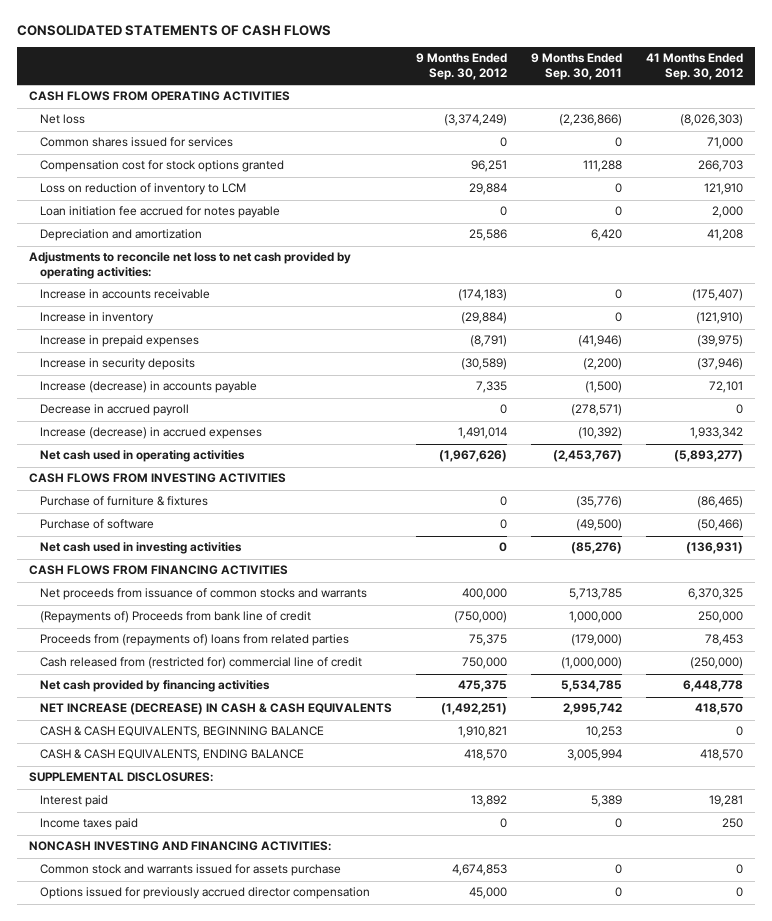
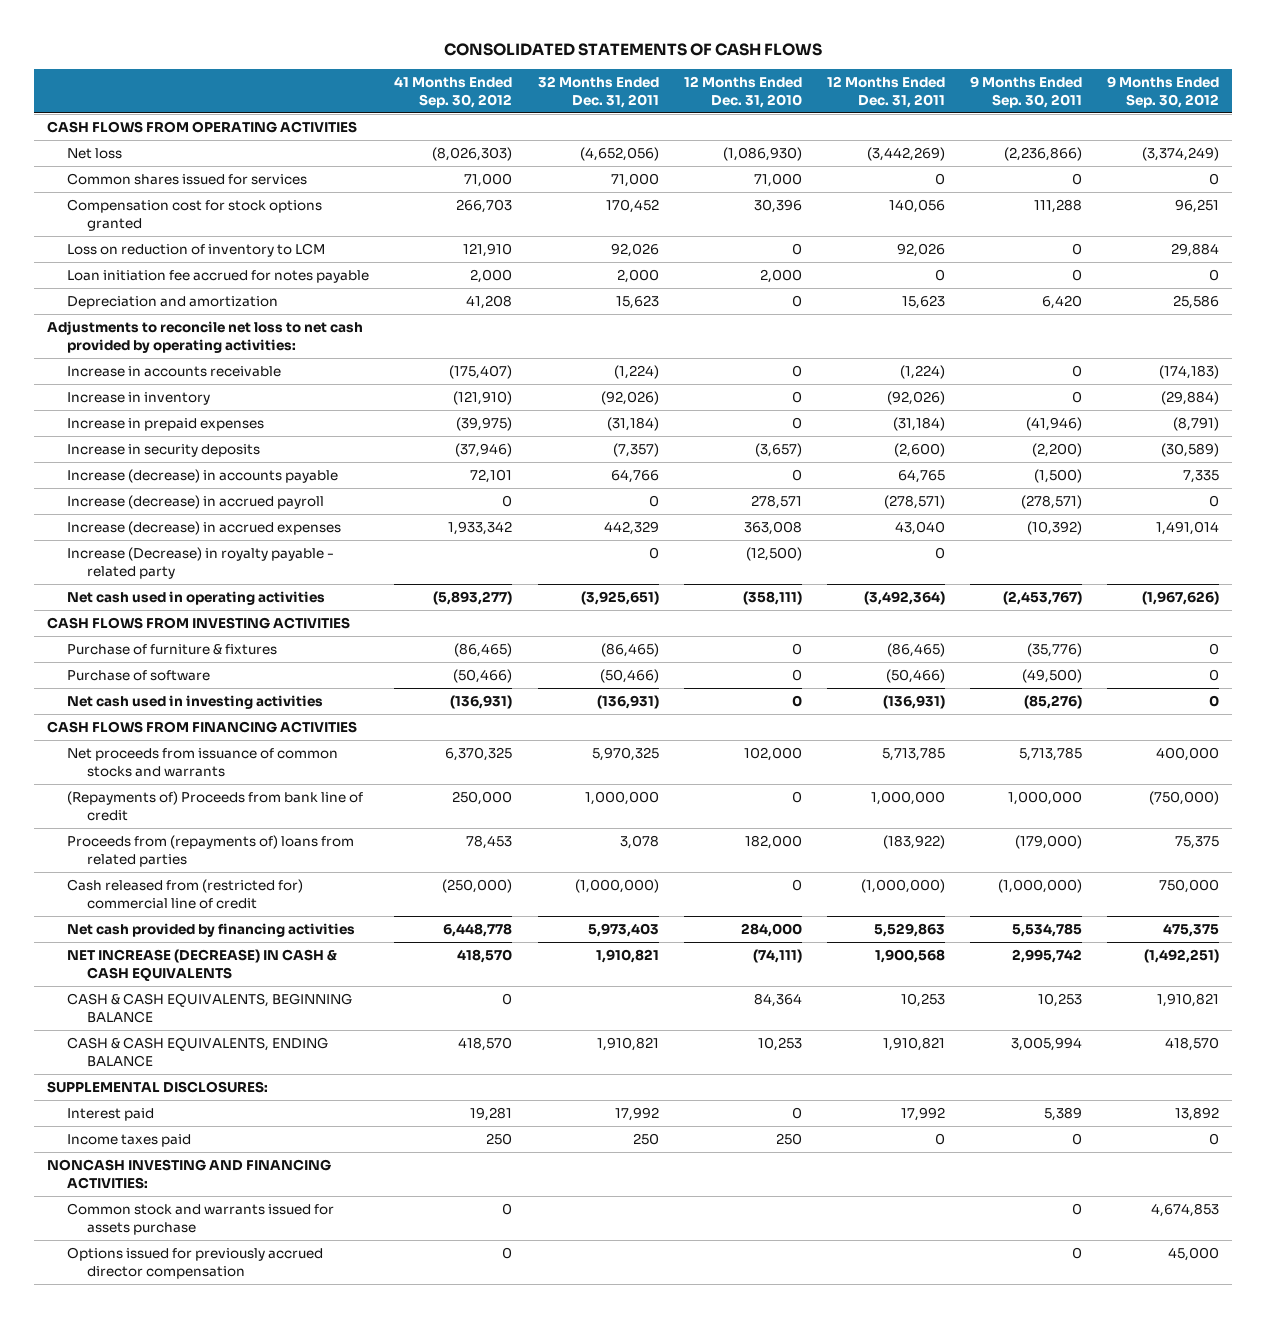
none -> [537,75,659,108] 32 Months Ended Dec. 31, 2011
none -> [683,75,802,108] 12 Months Ended Dec. 31, 2010
none -> [826,75,945,108] 12 Months Ended Dec. 31, 2011
[40,404,190,417] Decrease in accrued payroll -> [67,494,325,509] Increase (decrease) in accrued payroll
none -> [67,546,335,579] Increase (Decrease) in royalty payable - related party

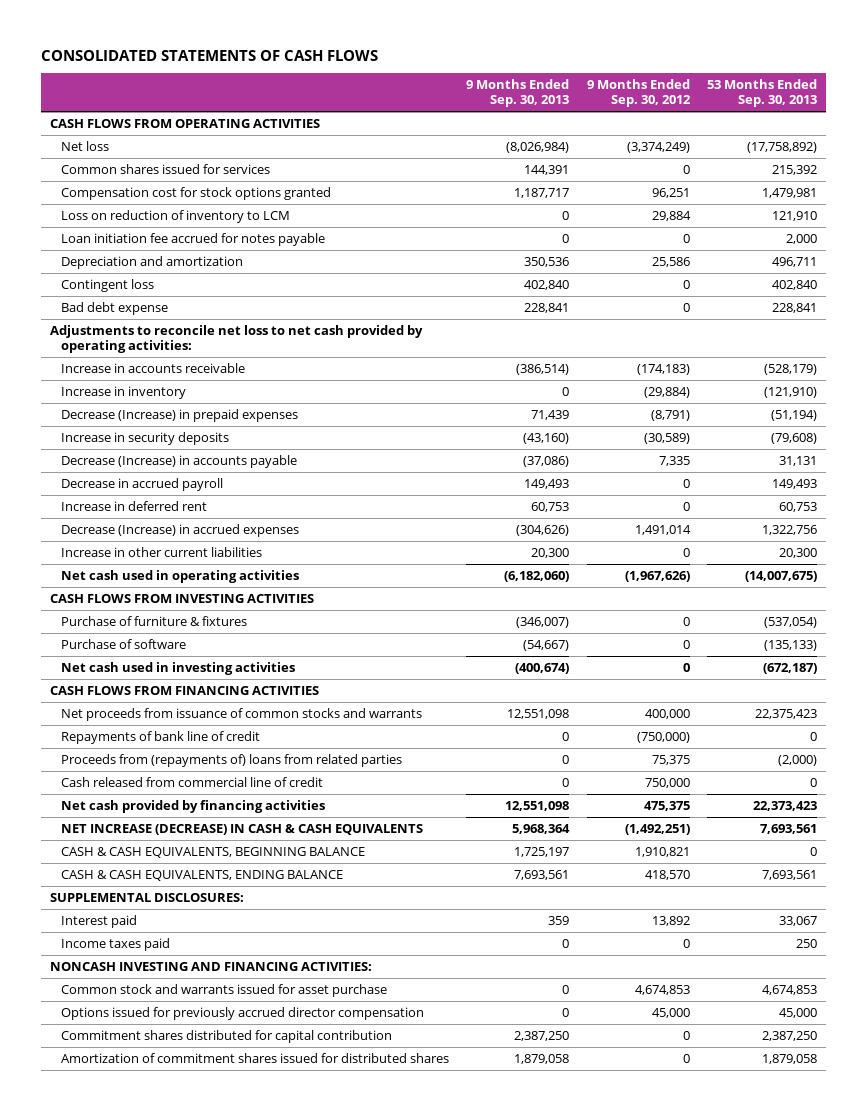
[394,75,513,108] 41 Months Ended Sep. 30, 2012 -> none
[537,75,659,108] 32 Months Ended Dec. 31, 2011 -> none
[683,75,802,108] 12 Months Ended Dec. 31, 2010 -> none
[826,75,945,108] 12 Months Ended Dec. 31, 2011 -> none
[970,75,1083,108] 9 Months Ended Sep. 30, 2011 -> none
none -> [466,79,570,108] 9 Months Ended Sep. 30, 2013
none -> [707,79,818,108] 53 Months Ended Sep. 30, 2013
none -> [61,278,155,292] Contingent loss
none -> [61,301,169,315] Bad debt expense
[67,417,265,431] Increase in prepaid expenses -> [61,408,299,422] Decrease (Increase) in prepaid expenses
[67,546,335,579] Increase (Decrease) in royalty payable - related party -> none
[67,468,339,483] Increase (decrease) in accounts payable -> [61,454,298,468] Decrease (Increase) in accounts payable
[67,494,325,509] Increase (decrease) in accrued payroll -> [61,477,224,491] Decrease in accrued payroll
none -> [61,500,208,511] Increase in deferred rent
[67,520,342,535] Increase (decrease) in accrued expenses -> [61,523,300,537] Decrease (Increase) in accrued expenses
none -> [61,546,263,557] Increase in other current liabilities
[67,790,364,821] (Repayments of) Proceeds from bank line of credit -> [61,730,261,744] Repayments of bank line of credit
[67,878,304,909] Cash released from (restricted for) commercial line of credit -> [61,776,324,787] Cash released from commercial line of credit
[67,1202,335,1235] Common stock and warrants issued for assets purchase -> [61,983,388,997] Common stock and warrants issued for asset purchase
none -> [61,1029,393,1043] Commitment shares distributed for capital contribution
none -> [61,1052,450,1063] Amortization of commitment shares issued for distributed shares

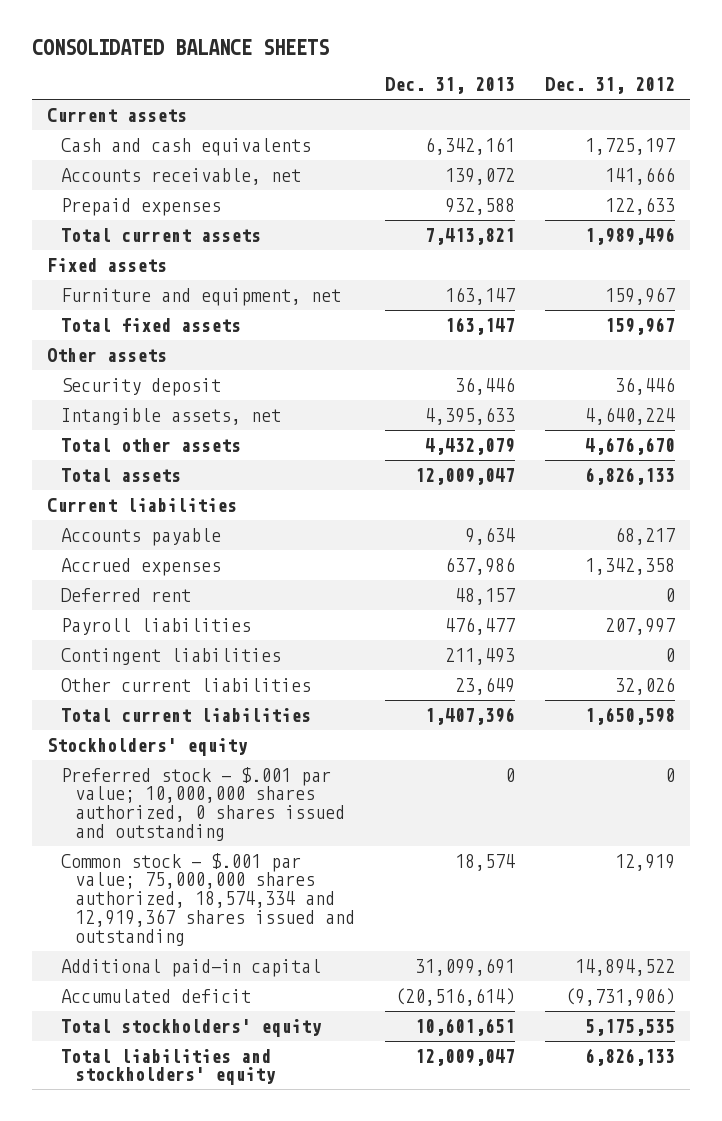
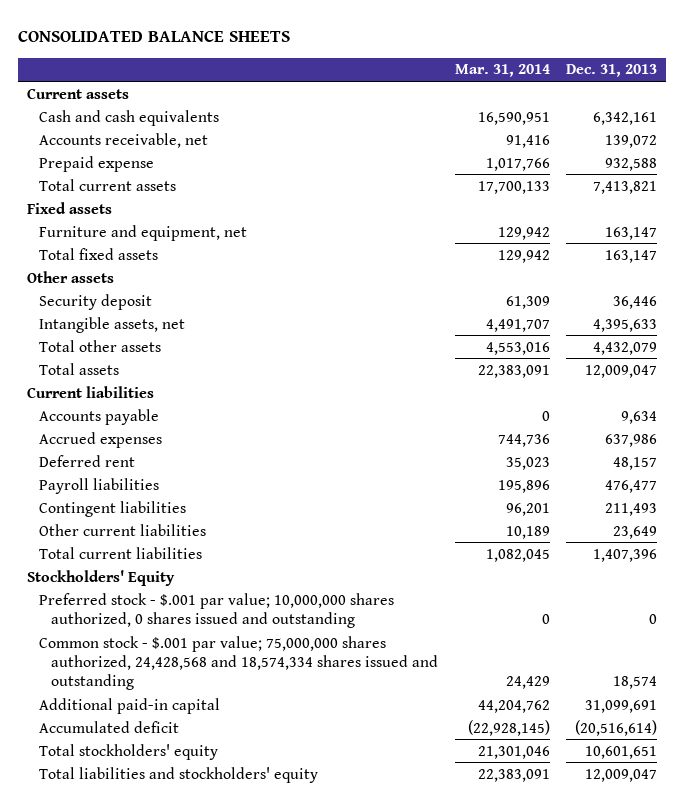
[544,77,675,95] Dec. 31, 2012 -> none
none -> [454,64,550,78] Mar. 31, 2014
[60,197,221,216] Prepaid expenses -> [38,155,154,172] Prepaid expense
[46,737,248,756] Stockholders' equity -> [26,569,175,586] Stockholders' Equity
[60,852,355,947] Common stock - $.001 par value; 75,000,000 shares authorized, 18,574,334 and 12,919,367 shares issued and outstanding -> [38,635,438,690] Common stock - $.001 par value; 75,000,000 shares authorized, 24,428,568 and 18,574,334 shares issued and outstanding

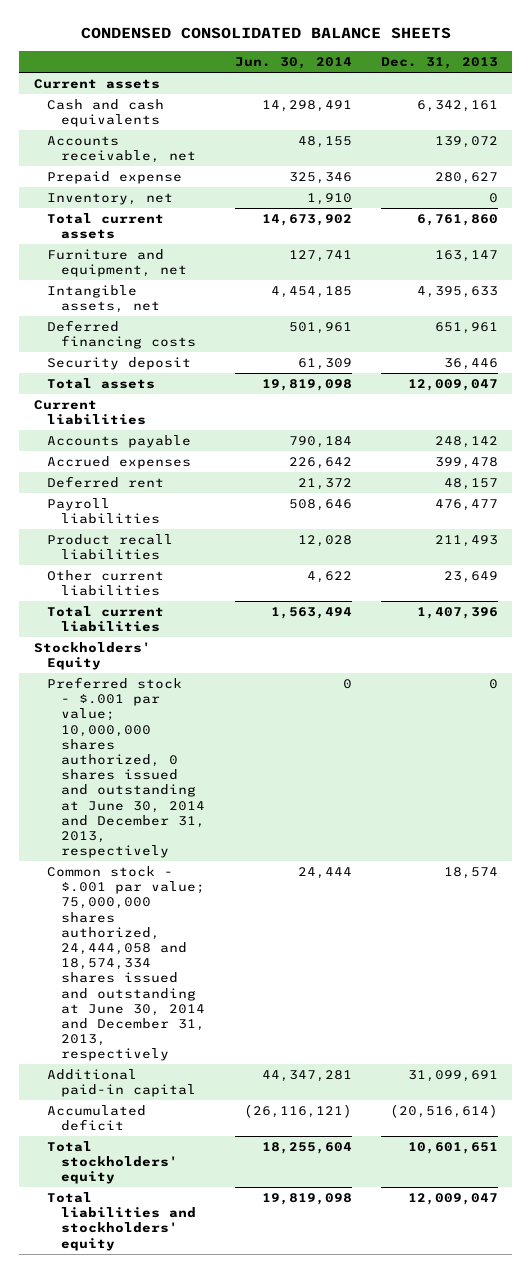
[18,31,291,43] CONSOLIDATED BALANCE SHEETS -> [80,27,451,40] CONDENSED CONSOLIDATED BALANCE SHEETS
[454,64,550,78] Mar. 31, 2014 -> none
none -> [234,56,352,69] Jun. 30, 2014
[26,201,112,214] Fixed assets -> none
[605,157,658,171] 932,588 -> [434,171,498,184] 280,627
none -> [47,192,174,205] Inventory, net
[593,180,658,194] 7,413,821 -> [416,213,498,226] 6,761,860
[38,247,158,260] Total fixed assets -> none
[26,270,114,283] Other assets -> none
[38,339,161,352] Total other assets -> none
none -> [47,319,197,350] Deferred financing costs
[38,293,152,310] Security deposit -> [47,356,192,370] Security deposit
[621,410,658,424] 9,634 -> [434,435,498,448] 248,142
[605,433,658,447] 637,986 -> [434,456,498,469] 399,478
[38,500,186,517] Contingent liabilities -> [47,533,174,561] Product recall liabilities
[38,592,394,628] Preferred stock - $.001 par value; 10,000,000 shares authorized, 0 shares issued and outstanding -> [47,676,206,859] Preferred stock - $.001 par value; 10,000,000 shares authorized, 0 shares issued and outstanding at June 30, 2014 and December 31, 2013, respectively
[38,635,438,690] Common stock - $.001 par value; 75,000,000 shares authorized, 24,428,568 and 18,574,334 shares issued and outstanding -> [47,865,206,1062] Common stock - $.001 par value; 75,000,000 shares authorized, 24,444,058 and 18,574,334 shares issued and outstanding at June 30, 2014 and December 31, 2013, respectively

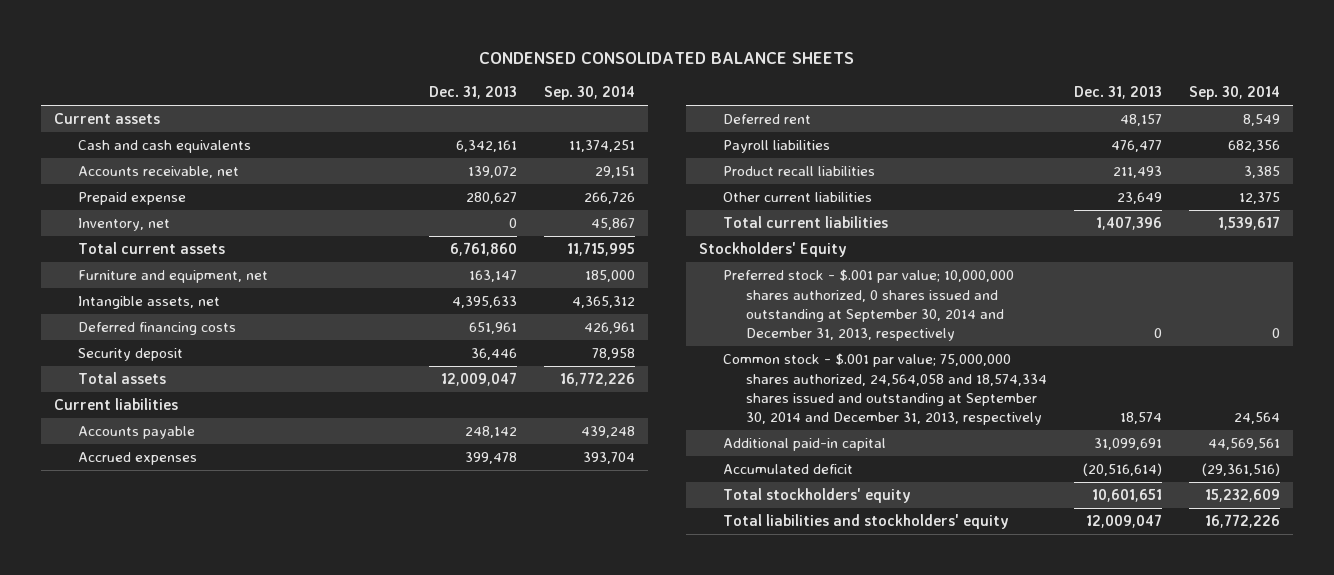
[234,56,352,69] Jun. 30, 2014 -> none
none -> [543,86,635,101] Sep. 30, 2014
[47,676,206,859] Preferred stock - $.001 par value; 10,000,000 shares authorized, 0 shares issued and outstanding at June 30, 2014 and December 31, 2013, respectively -> [722,269,1014,342] Preferred stock - $.001 par value; 10,000,000 shares authorized, 0 shares issued and outstanding at September 30, 2014 and December 31, 2013, respectively
[47,865,206,1062] Common stock - $.001 par value; 75,000,000 shares authorized, 24,444,058 and 18,574,334 shares issued and outstanding at June 30, 2014 and December 31, 2013, respectively -> [722,353,1048,426] Common stock - $.001 par value; 75,000,000 shares authorized, 24,564,058 and 18,574,334 shares issued and outstanding at September 30, 2014 and December 31, 2013, respectively

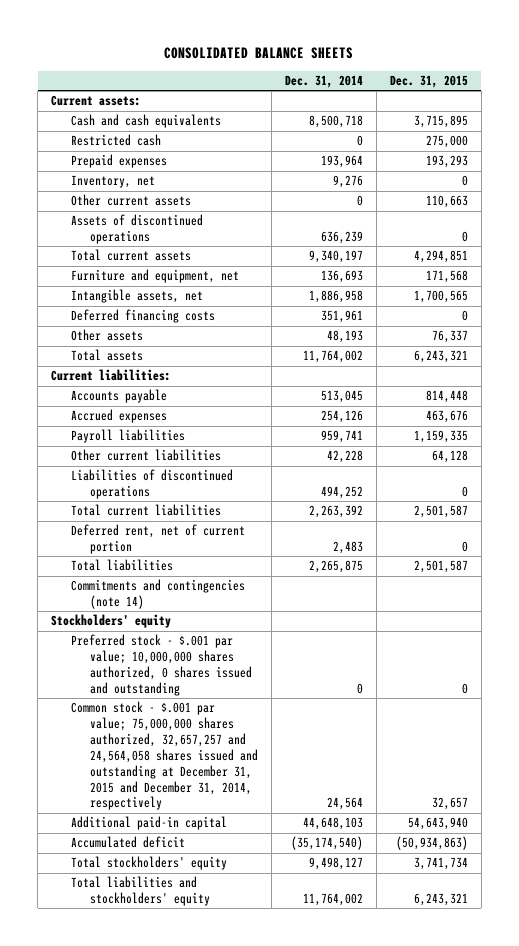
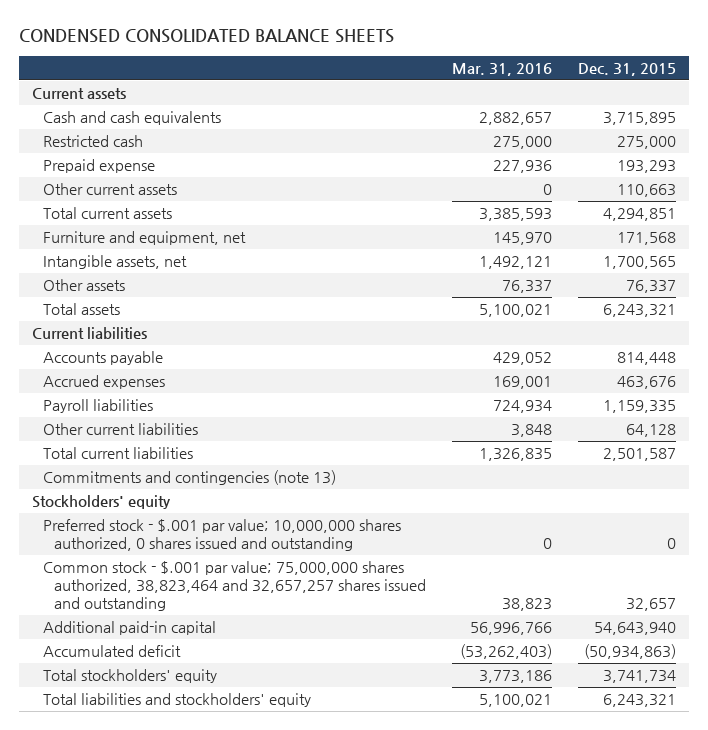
[164,46,354,59] CONSOLIDATED BALANCE SHEETS -> [18,29,394,44] CONDENSED CONSOLIDATED BALANCE SHEETS
[285,74,364,88] Dec. 31, 2014 -> none
none -> [451,63,552,77] Mar. 31, 2016
[50,95,141,107] Current assets: -> [31,88,126,100] Current assets
[70,175,155,189] Inventory, net -> none
[70,154,167,169] Prepaid expenses -> [42,159,155,174] Prepaid expense
[70,214,203,245] Assets of discontinued operations -> none
[70,309,215,324] Deferred financing costs -> none
[50,369,171,382] Current liabilities: -> [31,327,147,340] Current liabilities
[70,469,233,500] Liabilities of discontinued operations -> none
[70,524,245,555] Deferred rent, net of current portion -> none
[70,559,173,572] Total liabilities -> none
[70,579,245,610] Commitments and contingencies (note 14) -> [42,470,336,486] Commitments and contingencies (note 13)
[70,701,259,811] Common stock - $.001 par value; 75,000,000 shares authorized, 32,657,257 and 24,564,058 shares issued and outstanding at December 31, 2015 and December 31, 2014, respectively -> [42,561,426,612] Common stock - $.001 par value; 75,000,000 shares authorized, 38,823,464 and 32,657,257 shares issued and outstanding

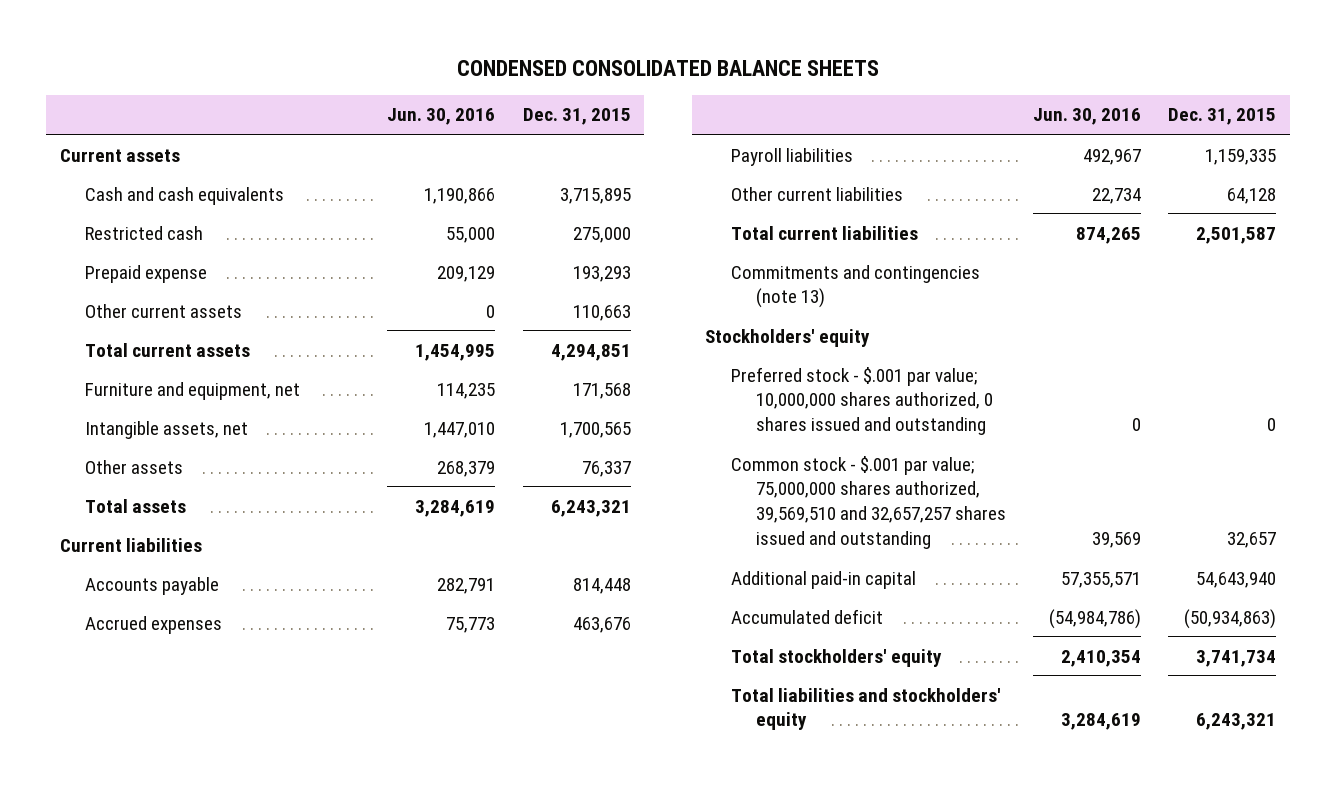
[451,63,552,77] Mar. 31, 2016 -> none
none -> [387,108,496,126] Jun. 30, 2016
[42,561,426,612] Common stock - $.001 par value; 75,000,000 shares authorized, 38,823,464 and 32,657,257 shares issued and outstanding -> [730,455,1006,549] Common stock - $.001 par value; 75,000,000 shares authorized, 39,569,510 and 32,657,257 shares issued and outstanding

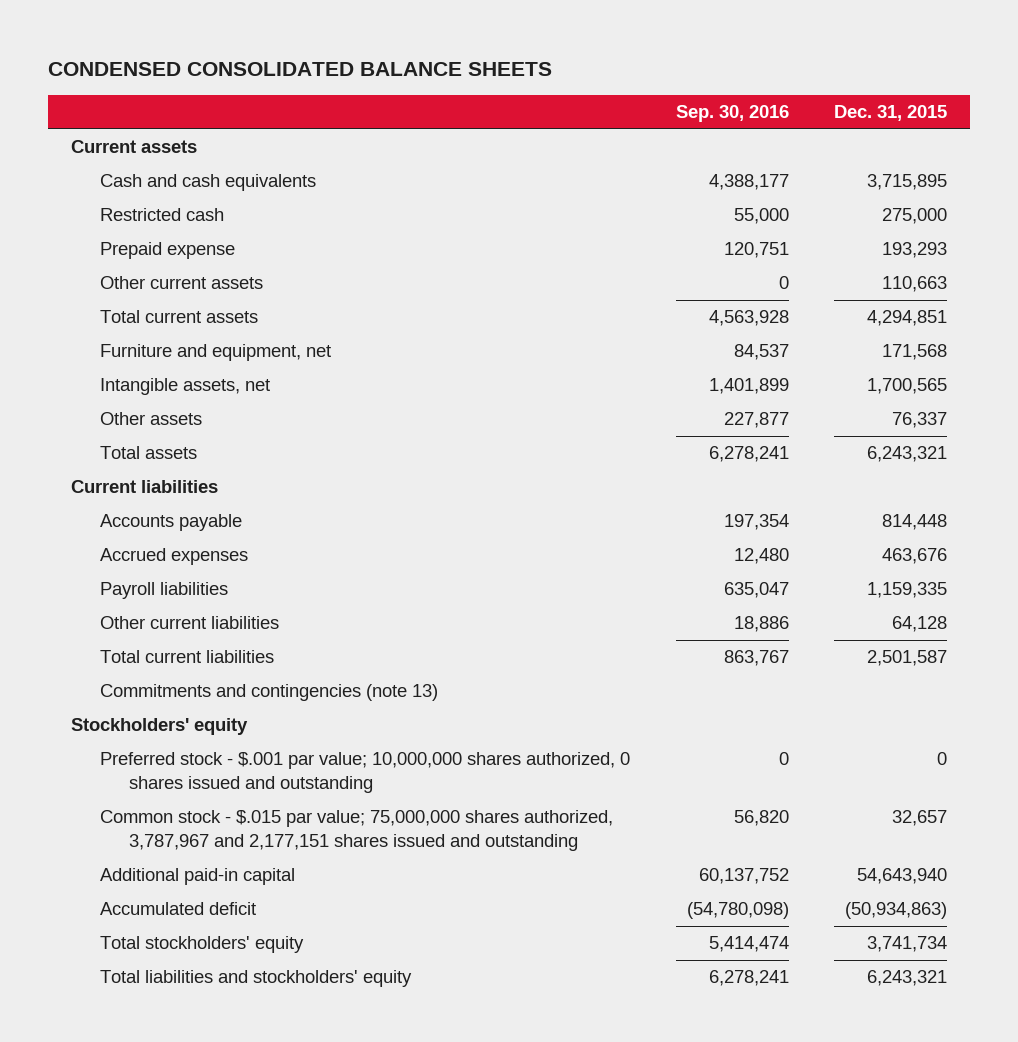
[387,108,496,126] Jun. 30, 2016 -> none
none -> [675,105,789,123] Sep. 30, 2016
[730,455,1006,549] Common stock - $.001 par value; 75,000,000 shares authorized, 39,569,510 and 32,657,257 shares issued and outstanding -> [99,810,613,852] Common stock - $.015 par value; 75,000,000 shares authorized, 3,787,967 and 2,177,151 shares issued and outstanding

